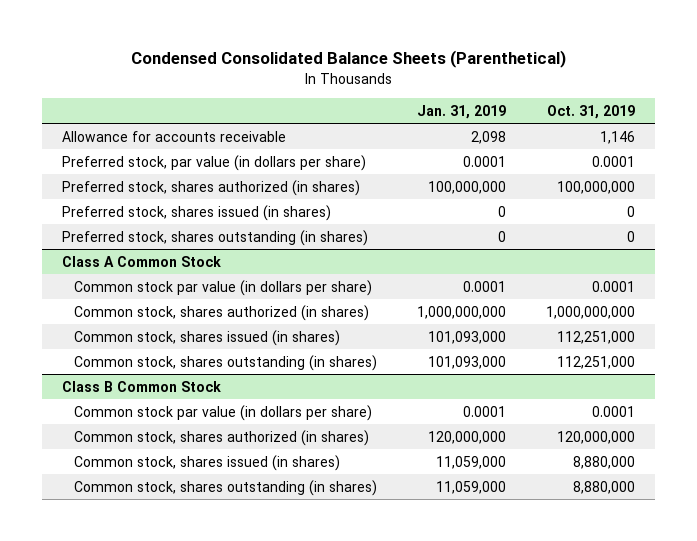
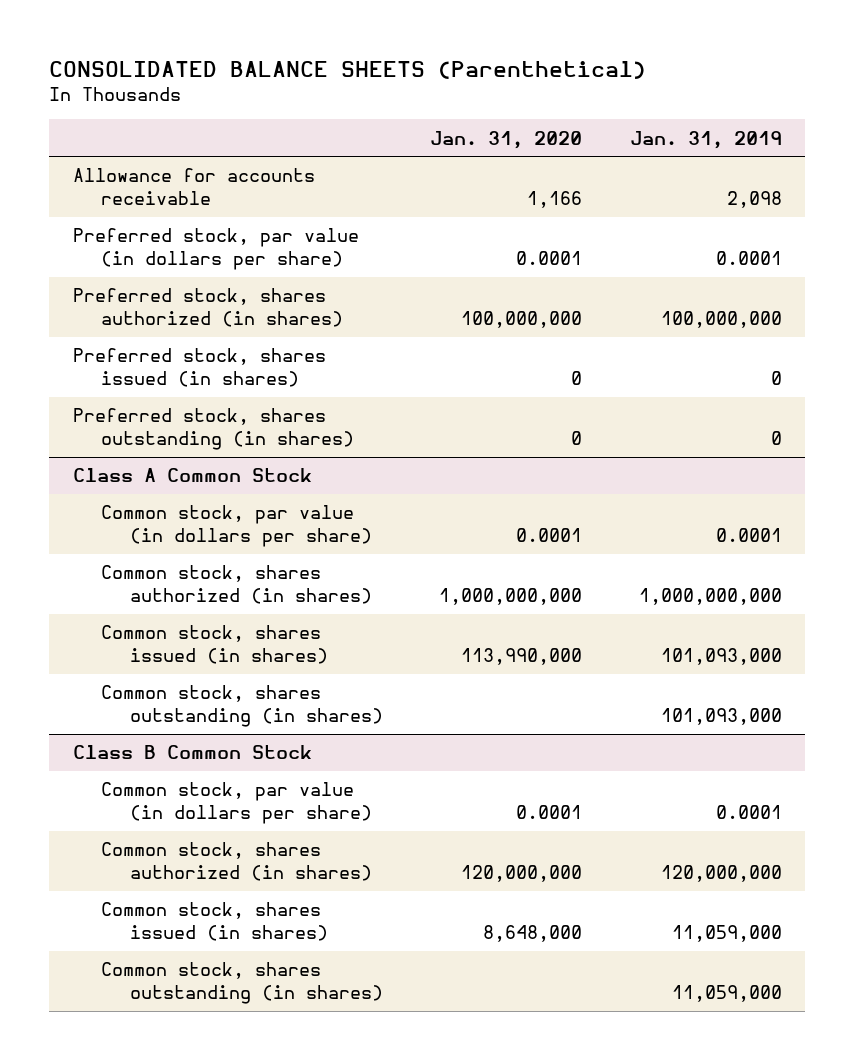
[130,50,566,69] Condensed Consolidated Balance Sheets (Parenthetical) -> [48,60,646,79] CONSOLIDATED BALANCE SHEETS (Parenthetical)
[547,104,636,119] Oct. 31, 2019 -> none
none -> [430,130,583,149] Jan. 31, 2020
[74,279,373,296] Common stock par value (in dollars per share) -> [101,505,372,548] Common stock, par value (in dollars per share)
[74,404,373,421] Common stock par value (in dollars per share) -> [101,782,372,825] Common stock, par value (in dollars per share)

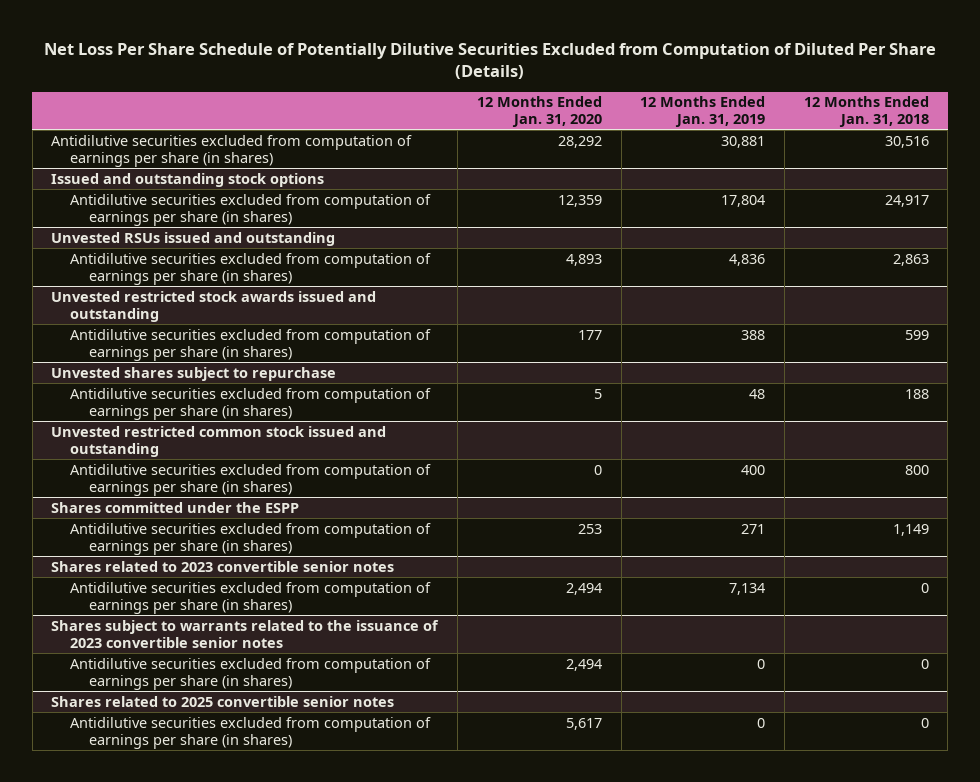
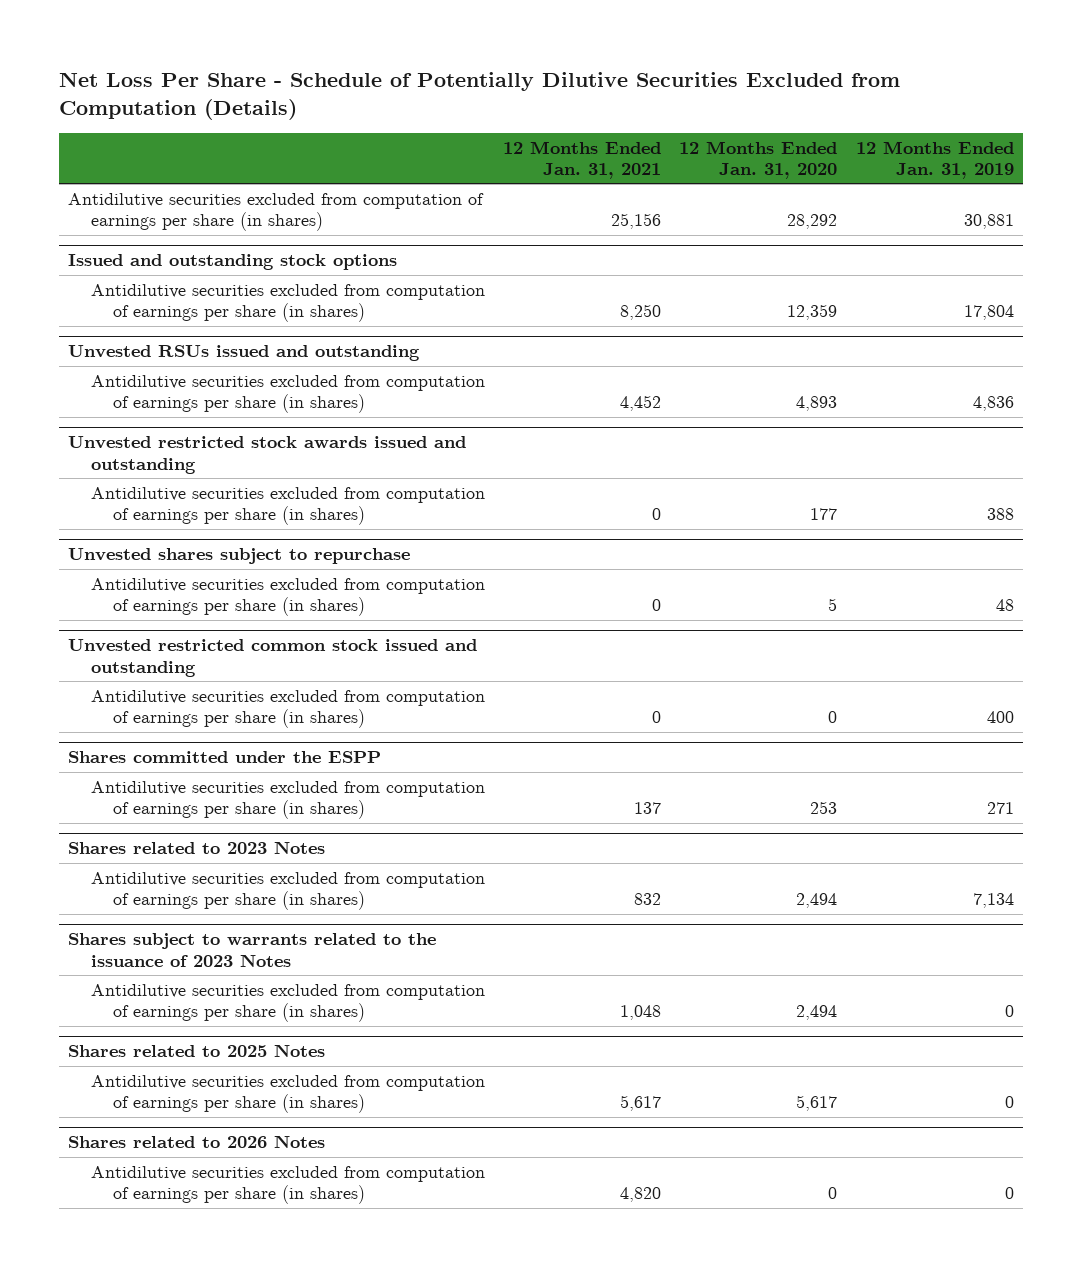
[44,42,937,80] Net Loss Per Share Schedule of Potentially Dilutive Securities Excluded from Computation of Diluted Per Share (Details) -> [59,72,901,120] Net Loss Per Share - Schedule of Potentially Dilutive Securities Excluded from Computation (Details)
[803,96,929,128] 12 Months Ended Jan. 31, 2018 -> none
none -> [503,140,662,179] 12 Months Ended Jan. 31, 2021
[51,560,395,572] Shares related to 2023 convertible senior notes -> [68,841,326,855] Shares related to 2023 Notes
[51,619,440,648] Shares subject to warrants related to the issuance of 2023 convertible senior notes -> [68,933,437,967] Shares subject to warrants related to the issuance of 2023 Notes
[51,695,395,707] Shares related to 2025 convertible senior notes -> [68,1044,326,1058] Shares related to 2025 Notes
none -> [68,1135,326,1149] Shares related to 2026 Notes
none -> [90,1165,485,1205] Antidilutive securities excluded from computation of earnings per share (in shares)

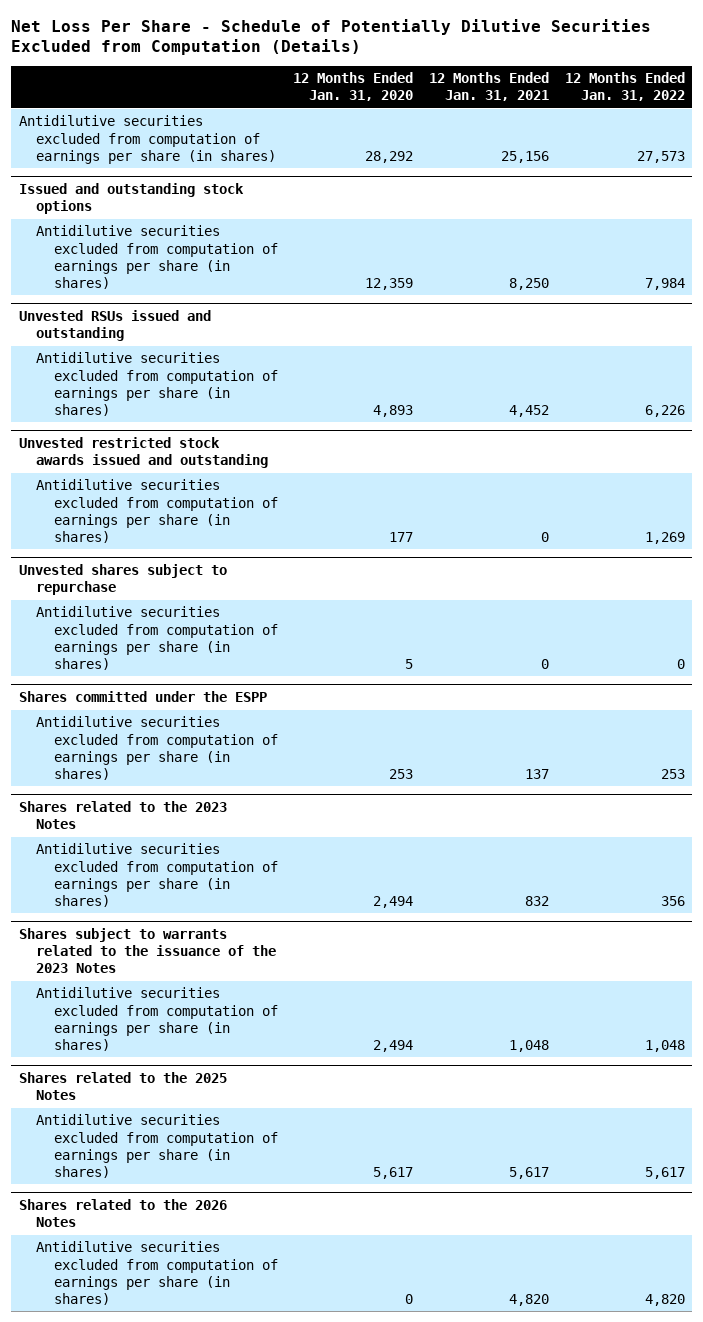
[855,140,1014,179] 12 Months Ended Jan. 31, 2019 -> none
none -> [564,71,685,102] 12 Months Ended Jan. 31, 2022
[68,639,478,677] Unvested restricted common stock issued and outstanding -> none
[90,689,485,729] Antidilutive securities excluded from computation of earnings per share (in shares) -> none
[68,841,326,855] Shares related to 2023 Notes -> [18,800,227,830] Shares related to the 2023 Notes
[68,933,437,967] Shares subject to warrants related to the issuance of 2023 Notes -> [18,927,277,974] Shares subject to warrants related to the issuance of the 2023 Notes
[68,1044,326,1058] Shares related to 2025 Notes -> [18,1071,227,1101] Shares related to the 2025 Notes
[68,1135,326,1149] Shares related to 2026 Notes -> [18,1198,227,1228] Shares related to the 2026 Notes

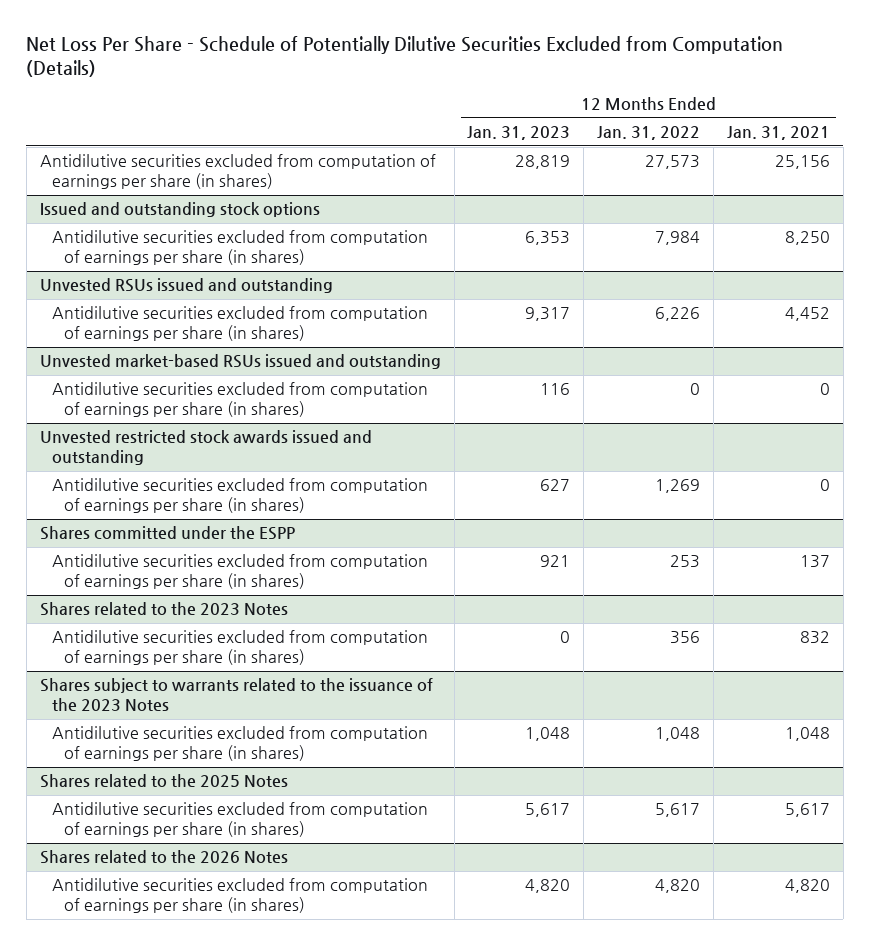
[293,71,414,102] 12 Months Ended Jan. 31, 2020 -> none
none -> [467,126,571,141] Jan. 31, 2023
none -> [39,354,441,370] Unvested market-based RSUs issued and outstanding
none -> [51,382,428,418] Antidilutive securities excluded from computation of earnings per share (in shares)
[18,563,227,596] Unvested shares subject to repurchase -> none
[36,606,278,670] Antidilutive securities excluded from computation of earnings per share (in shares) -> none

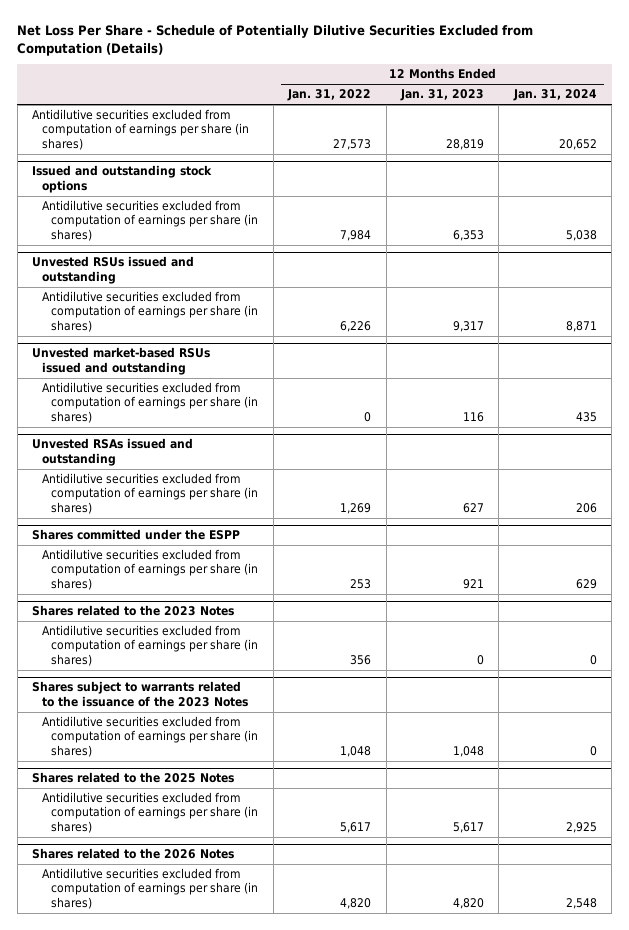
[726,126,830,141] Jan. 31, 2021 -> none
none -> [512,89,597,102] Jan. 31, 2024
[39,430,372,466] Unvested restricted stock awards issued and outstanding -> [32,438,194,466] Unvested RSAs issued and outstanding

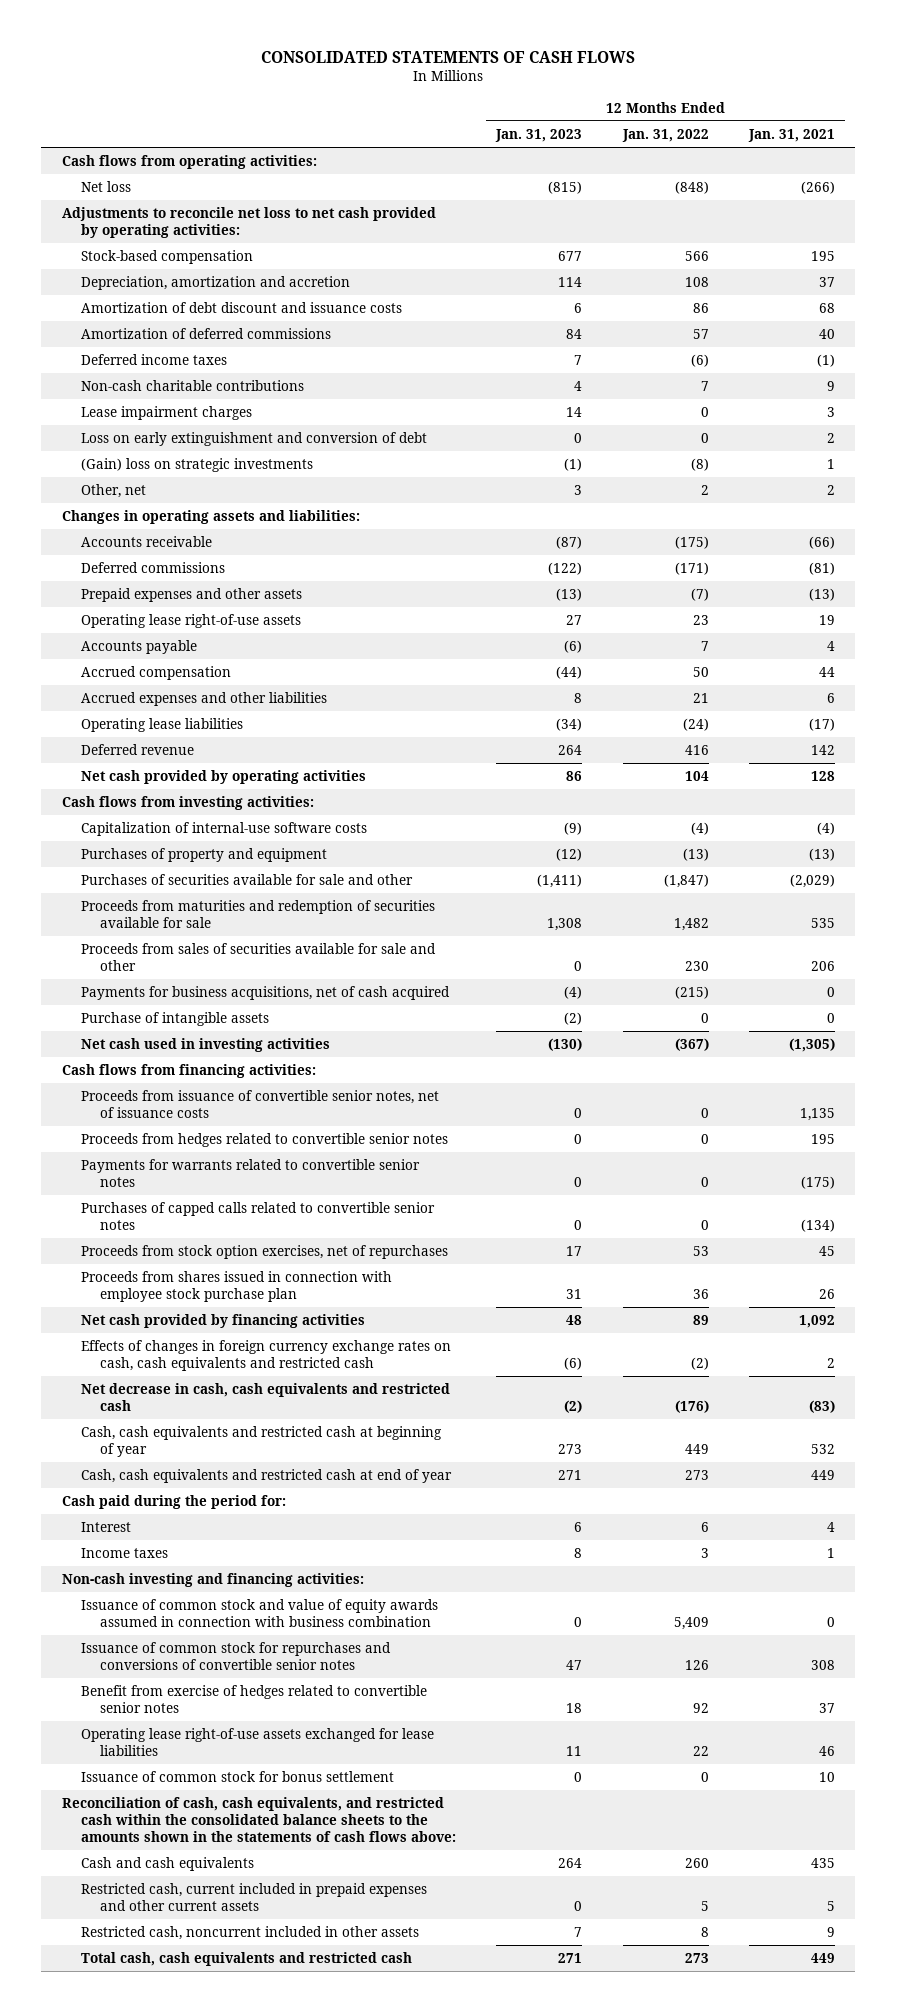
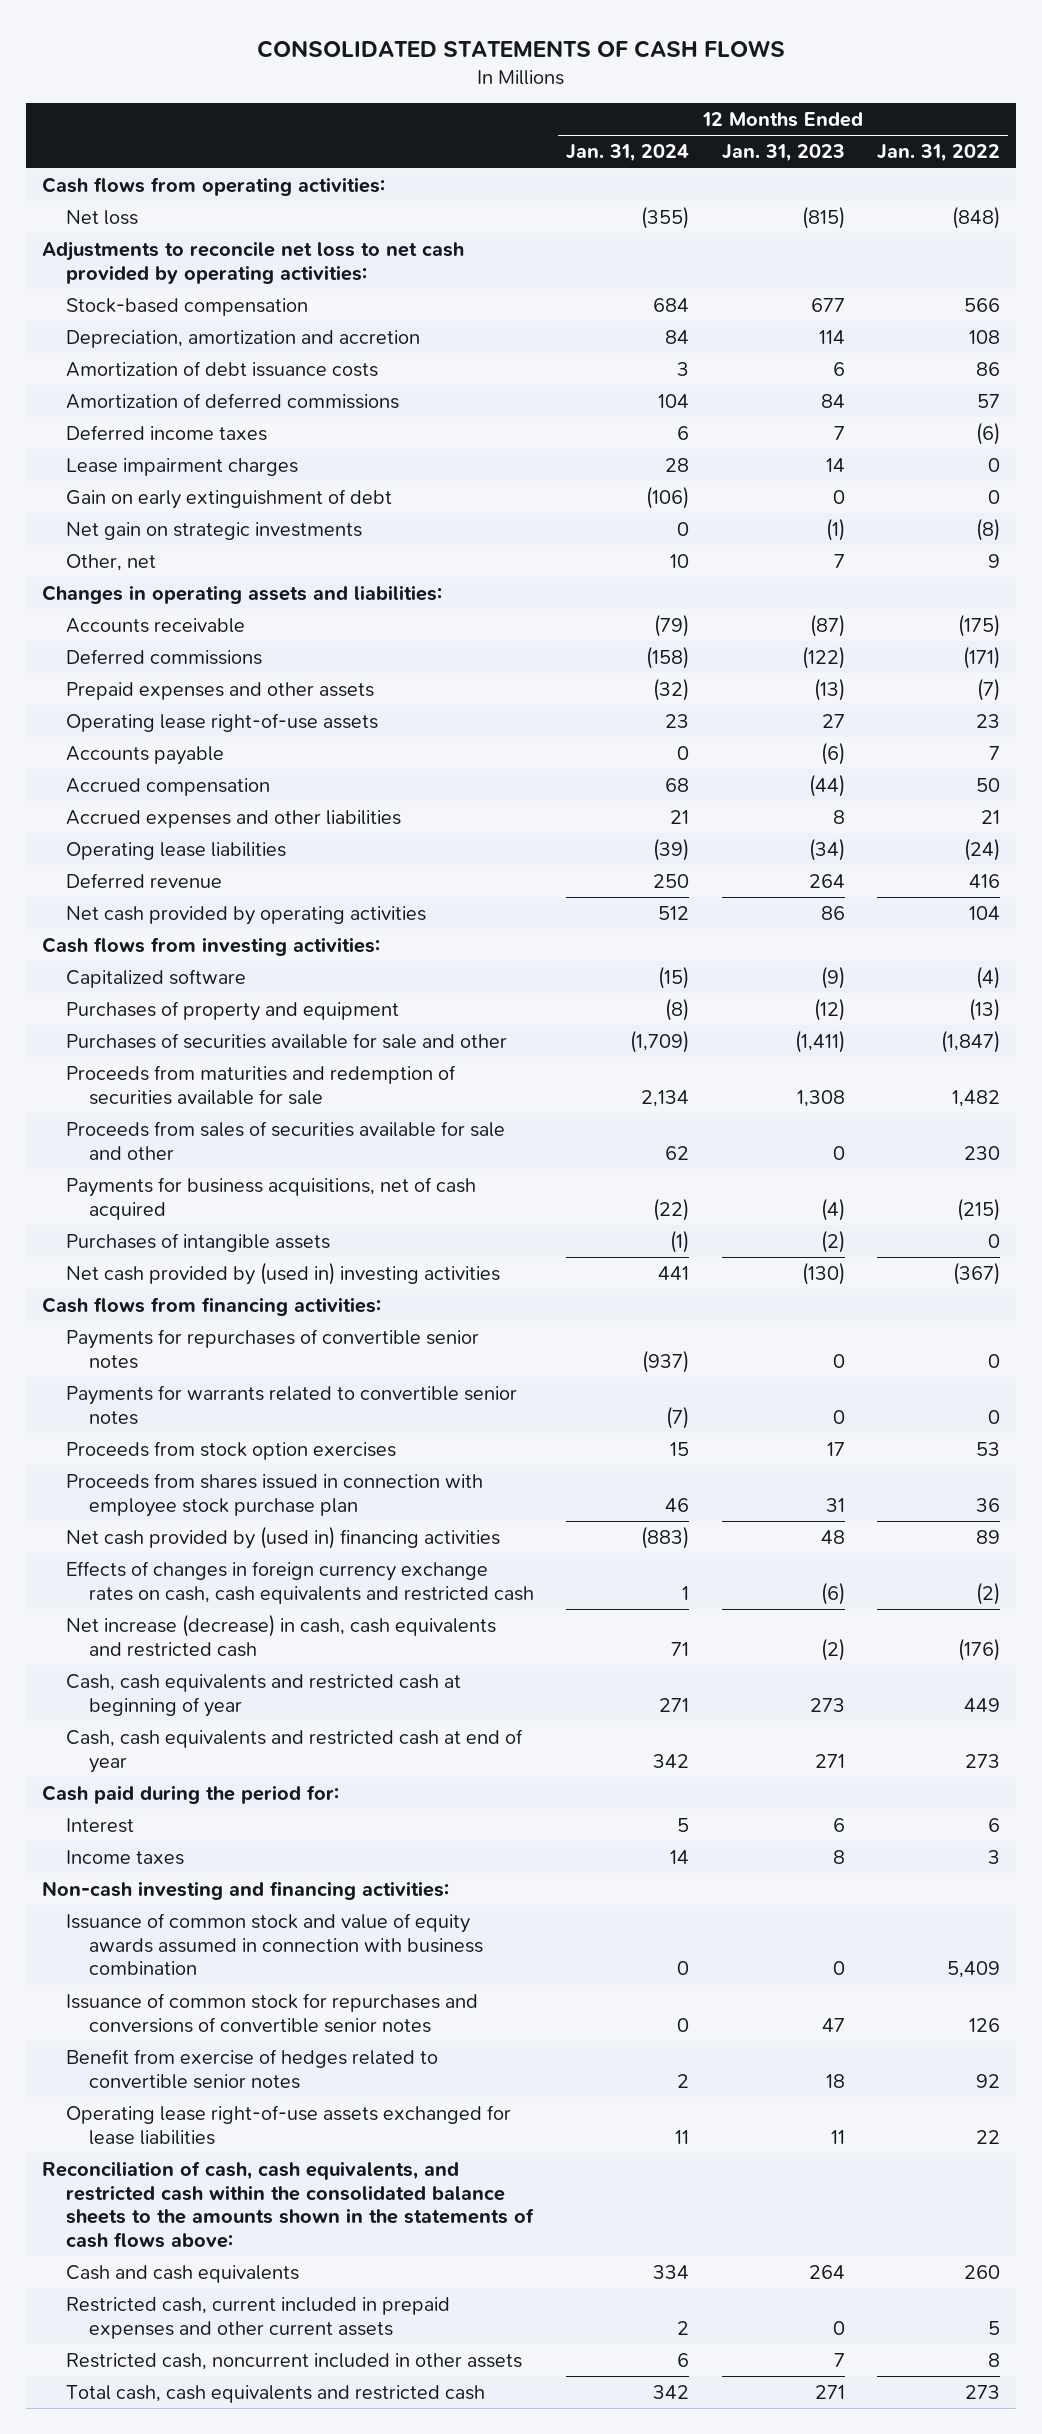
[748,128,836,142] Jan. 31, 2021 -> none
none -> [566,144,690,163] Jan. 31, 2024
[81,302,403,314] Amortization of debt discount and issuance costs -> [65,360,378,377] Amortization of debt issuance costs
[81,380,305,392] Non-cash charitable contributions -> none
[81,432,428,447] Loss on early extinguishment and conversion of debt -> [65,488,392,509] Gain on early extinguishment of debt
[81,458,314,473] (Gain) loss on strategic investments -> [65,521,362,540] Net gain on strategic investments
[574,485,583,496] 3 -> [833,553,845,568] 7
[700,485,709,496] 2 -> [987,553,1000,568] 9
[81,822,368,837] Capitalization of internal-use software costs -> [65,968,246,988] Capitalized software
[81,1012,270,1027] Purchase of intangible assets -> [65,1232,330,1252] Purchases of intangible assets
[81,1038,331,1053] Net cash used in investing activities -> [65,1261,500,1285] Net cash provided by (used in) investing activities
[81,1090,440,1118] Proceeds from issuance of convertible senior notes, net of issuance costs -> none
[81,1133,449,1148] Proceeds from hedges related to convertible senior notes -> none
none -> [65,1328,479,1369] Payments for repurchases of convertible senior notes
[81,1202,436,1230] Purchases of capped calls related to convertible senior notes -> none
[81,1245,449,1260] Proceeds from stock option exercises, net of repurchases -> [65,1440,396,1460] Proceeds from stock option exercises
[81,1314,366,1329] Net cash provided by financing activities -> [65,1525,500,1549] Net cash provided by (used in) financing activities
[81,1383,451,1411] Net decrease in cash, cash equivalents and restricted cash -> [65,1613,496,1657] Net increase (decrease) in cash, cash equivalents and restricted cash
[81,1771,395,1783] Issuance of common stock for bonus settlement -> none

